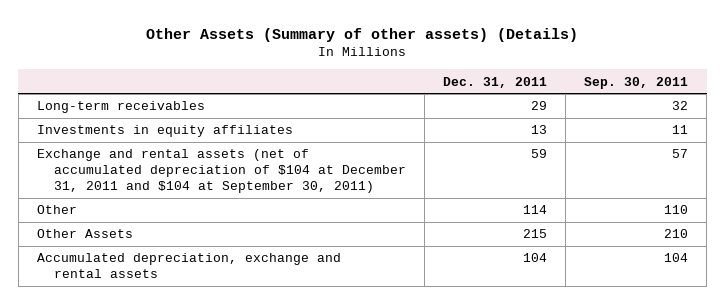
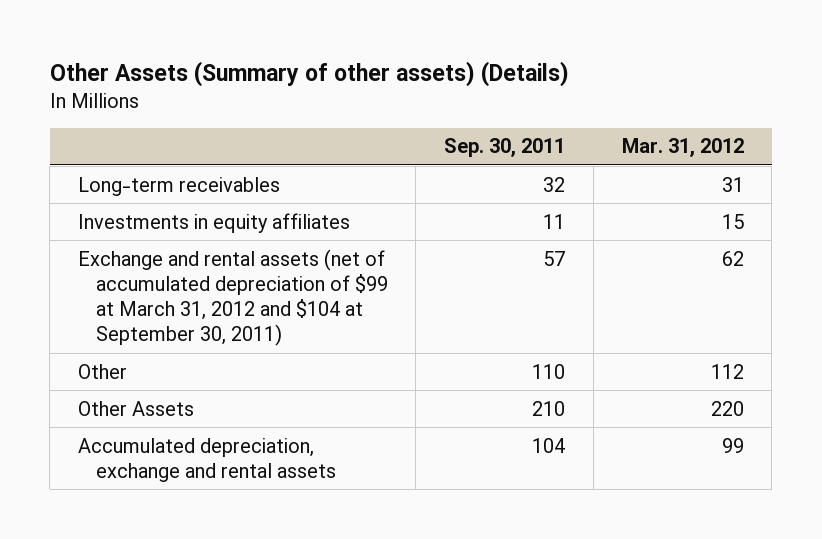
[442,76,547,88] Dec. 31, 2011 -> none
none -> [621,138,744,158] Mar. 31, 2012
[36,149,406,194] Exchange and rental assets (net of accumulated depreciation of $104 at December 31, 2011 and $104 at September 30, 2011) -> [78,248,388,347] Exchange and rental assets (net of accumulated depreciation of $99 at March 31, 2012 and $104 at September 30, 2011)

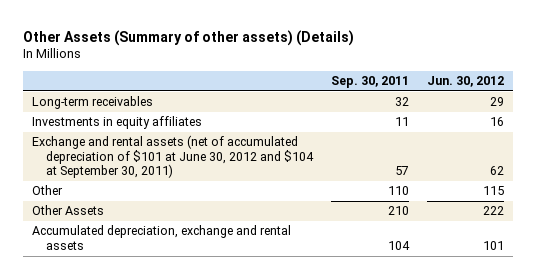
[621,138,744,158] Mar. 31, 2012 -> none
none -> [427,76,505,88] Jun. 30, 2012
[78,248,388,347] Exchange and rental assets (net of accumulated depreciation of $99 at March 31, 2012 and $104 at September 30, 2011) -> [31,135,314,179] Exchange and rental assets (net of accumulated depreciation of $101 at June 30, 2012 and $104 at September 30, 2011)

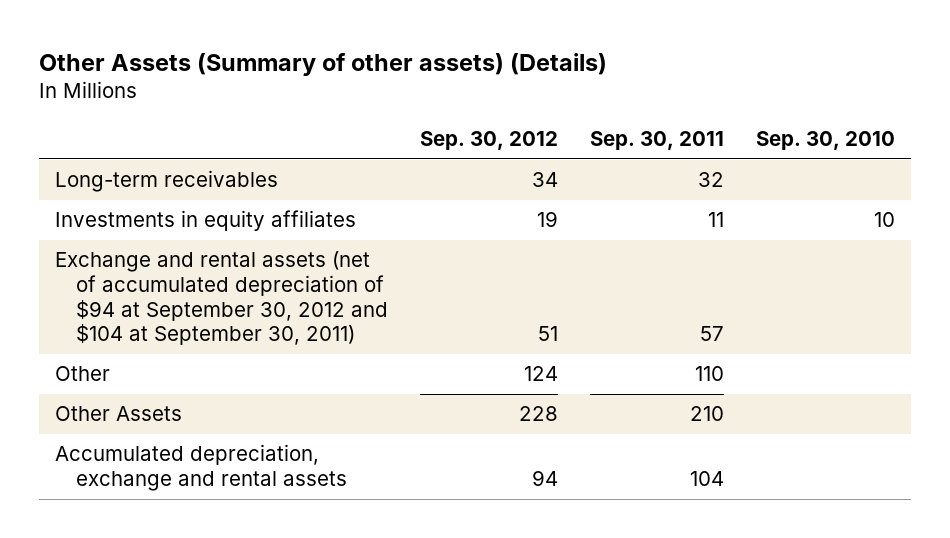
[427,76,505,88] Jun. 30, 2012 -> none
none -> [420,131,559,151] Sep. 30, 2012
none -> [755,131,895,151] Sep. 30, 2010
[31,135,314,179] Exchange and rental assets (net of accumulated depreciation of $101 at June 30, 2012 and $104 at September 30, 2011) -> [54,251,389,346] Exchange and rental assets (net of accumulated depreciation of $94 at September 30, 2012 and $104 at September 30, 2011)

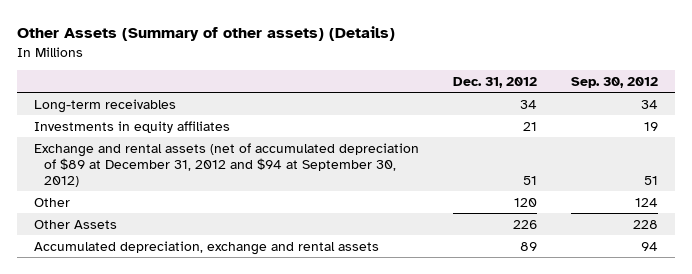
[589,131,724,151] Sep. 30, 2011 -> none
[755,131,895,151] Sep. 30, 2010 -> none
none -> [453,76,538,88] Dec. 31, 2012
[54,251,389,346] Exchange and rental assets (net of accumulated depreciation of $94 at September 30, 2012 and $104 at September 30, 2011) -> [33,142,419,187] Exchange and rental assets (net of accumulated depreciation of $89 at December 31, 2012 and $94 at September 30, 2012)

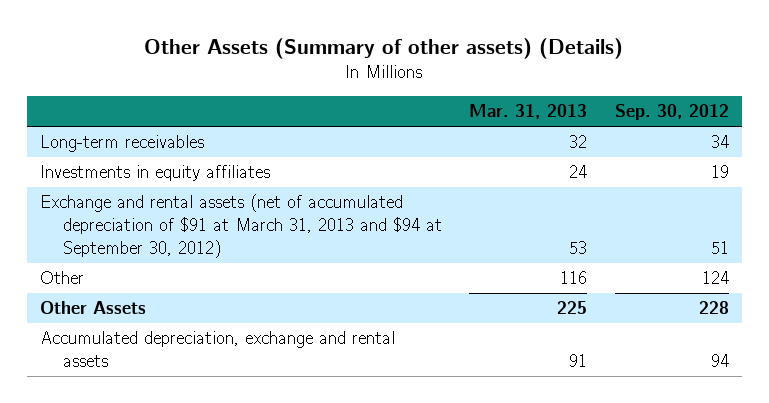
[453,76,538,88] Dec. 31, 2012 -> none
none -> [469,103,588,119] Mar. 31, 2013
[33,142,419,187] Exchange and rental assets (net of accumulated depreciation of $89 at December 31, 2012 and $94 at September 30, 2012) -> [40,194,443,259] Exchange and rental assets (net of accumulated depreciation of $91 at March 31, 2013 and $94 at September 30, 2012)

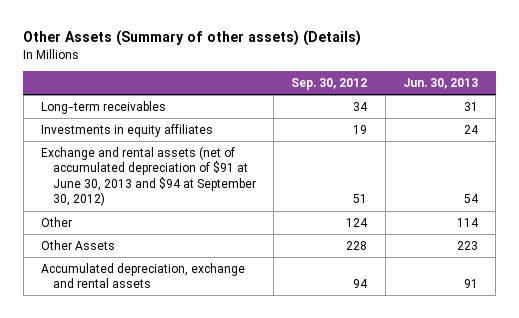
[469,103,588,119] Mar. 31, 2013 -> none
none -> [402,78,478,90] Jun. 30, 2013
[40,194,443,259] Exchange and rental assets (net of accumulated depreciation of $91 at March 31, 2013 and $94 at September 30, 2012) -> [41,145,256,207] Exchange and rental assets (net of accumulated depreciation of $91 at June 30, 2013 and $94 at September 30, 2012)

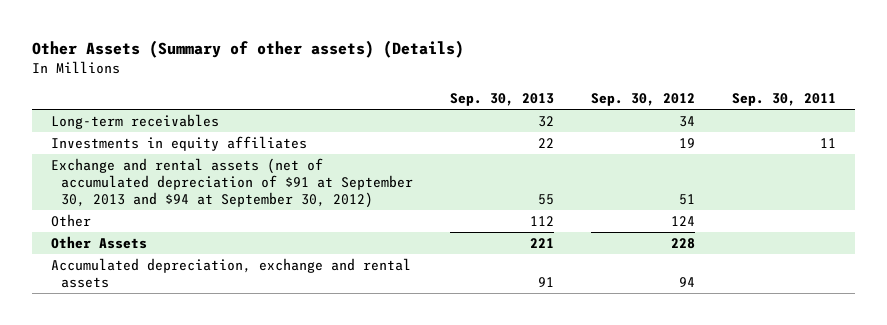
[402,78,478,90] Jun. 30, 2013 -> none
none -> [449,93,554,107] Sep. 30, 2013
none -> [732,93,837,107] Sep. 30, 2011
[41,145,256,207] Exchange and rental assets (net of accumulated depreciation of $91 at June 30, 2013 and $94 at September 30, 2012) -> [50,158,413,209] Exchange and rental assets (net of accumulated depreciation of $91 at September 30, 2013 and $94 at September 30, 2012)

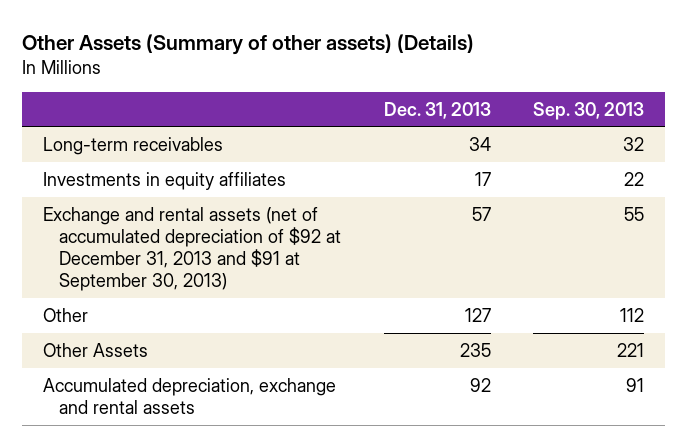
[591,93,696,107] Sep. 30, 2012 -> none
[732,93,837,107] Sep. 30, 2011 -> none
none -> [383,101,491,119] Dec. 31, 2013
[50,158,413,209] Exchange and rental assets (net of accumulated depreciation of $91 at September 30, 2013 and $94 at September 30, 2012) -> [43,206,342,292] Exchange and rental assets (net of accumulated depreciation of $92 at December 31, 2013 and $91 at September 30, 2013)

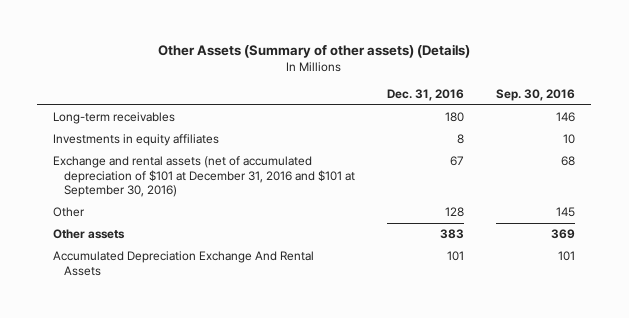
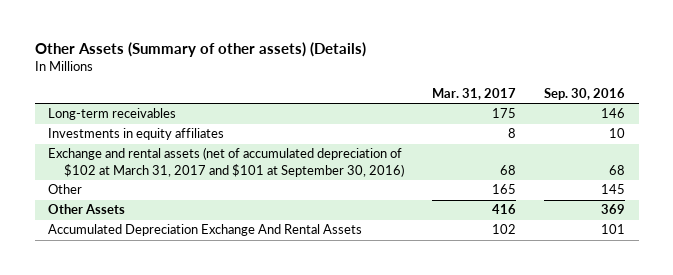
[387,89,465,102] Dec. 31, 2016 -> none
none -> [431,88,516,101] Mar. 31, 2017
[53,156,356,198] Exchange and rental assets (net of accumulated depreciation of $101 at December 31, 2016 and $101 at September 30, 2016) -> [48,147,405,177] Exchange and rental assets (net of accumulated depreciation of $102 at March 31, 2017 and $101 at September 30, 2016)
[53,229,126,240] Other assets -> [48,204,126,215] Other Assets

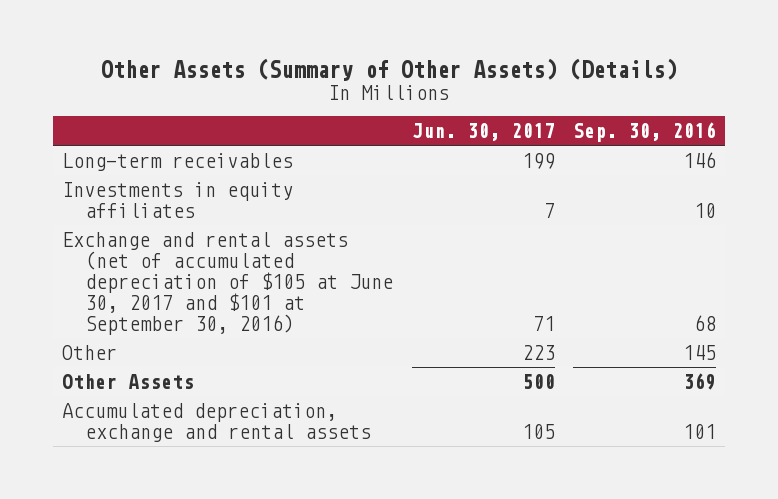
[34,42,366,58] Other Assets (Summary of other assets) (Details) -> [101,58,678,82] Other Assets (Summary of Other Assets) (Details)
[431,88,516,101] Mar. 31, 2017 -> none
none -> [411,123,555,142] Jun. 30, 2017
[48,147,405,177] Exchange and rental assets (net of accumulated depreciation of $102 at March 31, 2017 and $101 at September 30, 2016) -> [62,231,394,336] Exchange and rental assets (net of accumulated depreciation of $105 at June 30, 2017 and $101 at September 30, 2016)
[48,224,363,237] Accumulated Depreciation Exchange And Rental Assets -> [62,402,372,442] Accumulated depreciation, exchange and rental assets

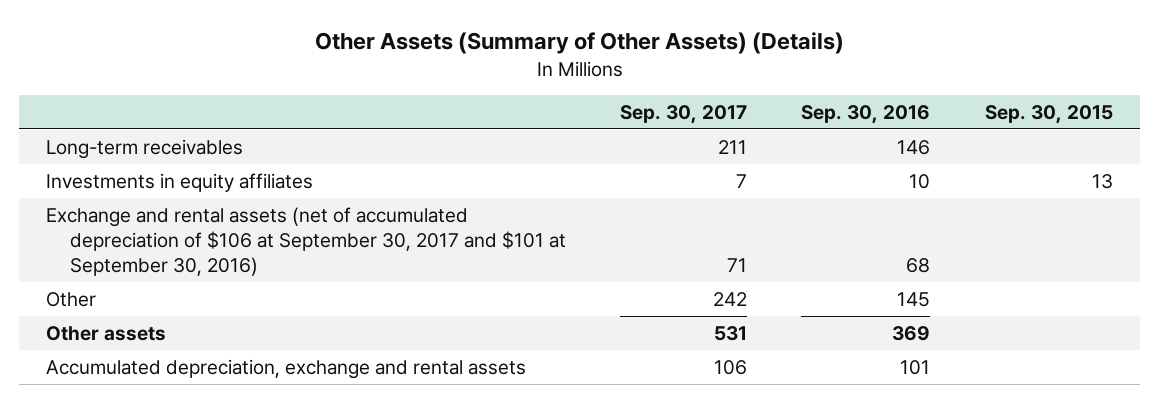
[411,123,555,142] Jun. 30, 2017 -> none
none -> [619,104,747,124] Sep. 30, 2017
none -> [984,104,1113,124] Sep. 30, 2015
[62,231,394,336] Exchange and rental assets (net of accumulated depreciation of $105 at June 30, 2017 and $101 at September 30, 2016) -> [46,206,566,276] Exchange and rental assets (net of accumulated depreciation of $106 at September 30, 2017 and $101 at September 30, 2016)
[62,373,195,389] Other Assets -> [46,325,167,341] Other assets

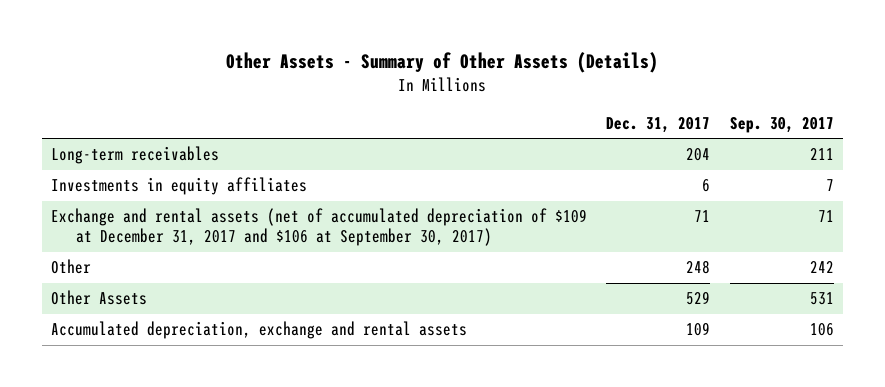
[314,32,844,55] Other Assets (Summary of Other Assets) (Details) -> [226,51,659,73] Other Assets - Summary of Other Assets (Details)
[801,104,931,124] Sep. 30, 2016 -> none
[984,104,1113,124] Sep. 30, 2015 -> none
none -> [606,116,711,133] Dec. 31, 2017
[46,206,566,276] Exchange and rental assets (net of accumulated depreciation of $106 at September 30, 2017 and $101 at September 30, 2016) -> [51,208,588,247] Exchange and rental assets (net of accumulated depreciation of $109 at December 31, 2017 and $106 at September 30, 2017)
[46,325,167,341] Other assets -> [51,290,148,306] Other Assets

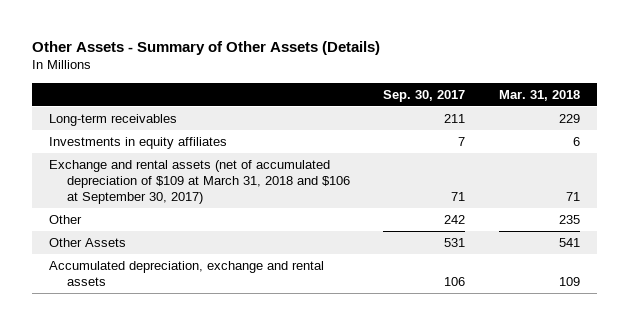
[606,116,711,133] Dec. 31, 2017 -> none
none -> [499,89,581,101] Mar. 31, 2018
[51,208,588,247] Exchange and rental assets (net of accumulated depreciation of $109 at December 31, 2017 and $106 at September 30, 2017) -> [48,160,350,204] Exchange and rental assets (net of accumulated depreciation of $109 at March 31, 2018 and $106 at September 30, 2017)

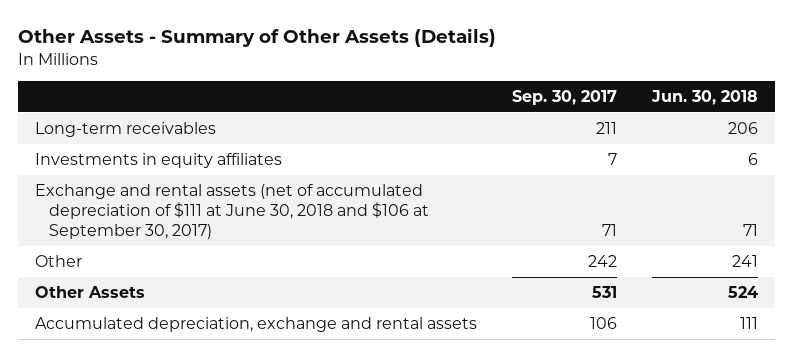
[499,89,581,101] Mar. 31, 2018 -> none
none -> [650,89,758,105] Jun. 30, 2018
[48,160,350,204] Exchange and rental assets (net of accumulated depreciation of $109 at March 31, 2018 and $106 at September 30, 2017) -> [35,184,430,240] Exchange and rental assets (net of accumulated depreciation of $111 at June 30, 2018 and $106 at September 30, 2017)

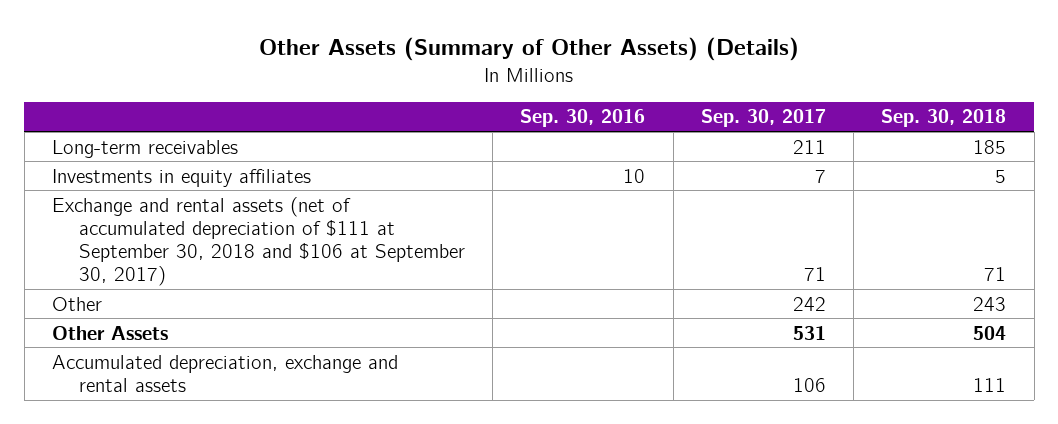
[17,27,496,47] Other Assets - Summary of Other Assets (Details) -> [259,37,800,62] Other Assets (Summary of Other Assets) (Details)
[650,89,758,105] Jun. 30, 2018 -> none
none -> [520,109,646,128] Sep. 30, 2016
none -> [881,109,1007,128] Sep. 30, 2018
[35,184,430,240] Exchange and rental assets (net of accumulated depreciation of $111 at June 30, 2018 and $106 at September 30, 2017) -> [52,196,466,287] Exchange and rental assets (net of accumulated depreciation of $111 at September 30, 2018 and $106 at September 30, 2017)

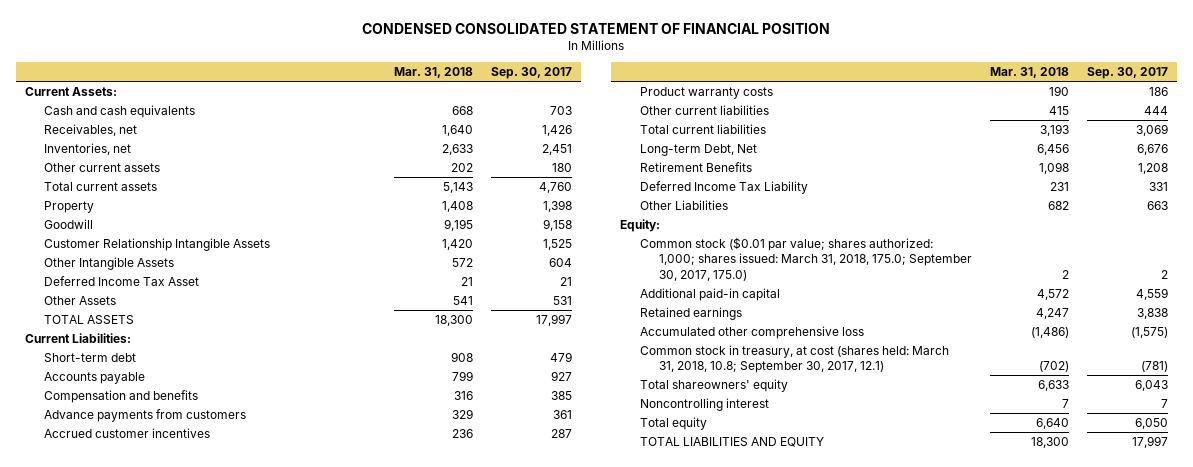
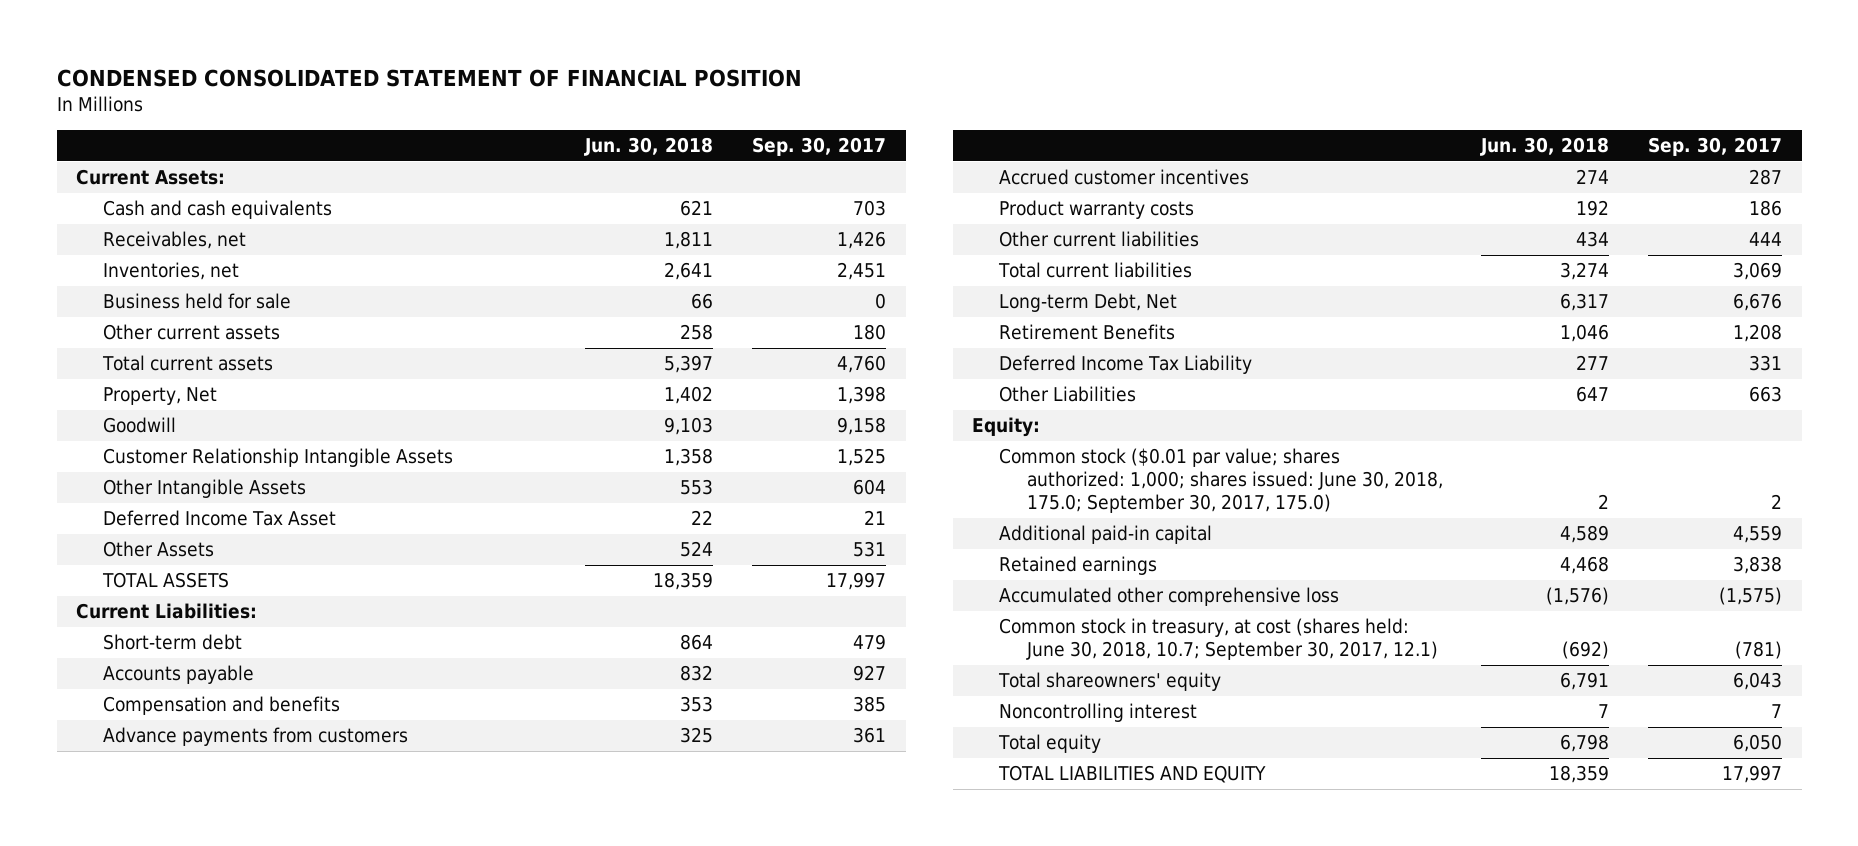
[394,67,474,79] Mar. 31, 2018 -> none
none -> [584,137,714,157] Jun. 30, 2018
none -> [103,293,292,310] Business held for sale
[43,200,94,213] Property -> [103,387,218,406] Property, Net
[639,236,972,281] Common stock ($0.01 par value; shares authorized: 1,000; shares issued: March 31, 2018, 175.0; September 30, 2017, 175.0) -> [999,448,1443,514] Common stock ($0.01 par value; shares authorized: 1,000; shares issued: June 30, 2018, 175.0; September 30, 2017, 175.0)
[639,344,949,374] Common stock in treasury, at cost (shares held: March 31, 2018, 10.8; September 30, 2017, 12.1) -> [999,618,1438,661] Common stock in treasury, at cost (shares held: June 30, 2018, 10.7; September 30, 2017, 12.1)

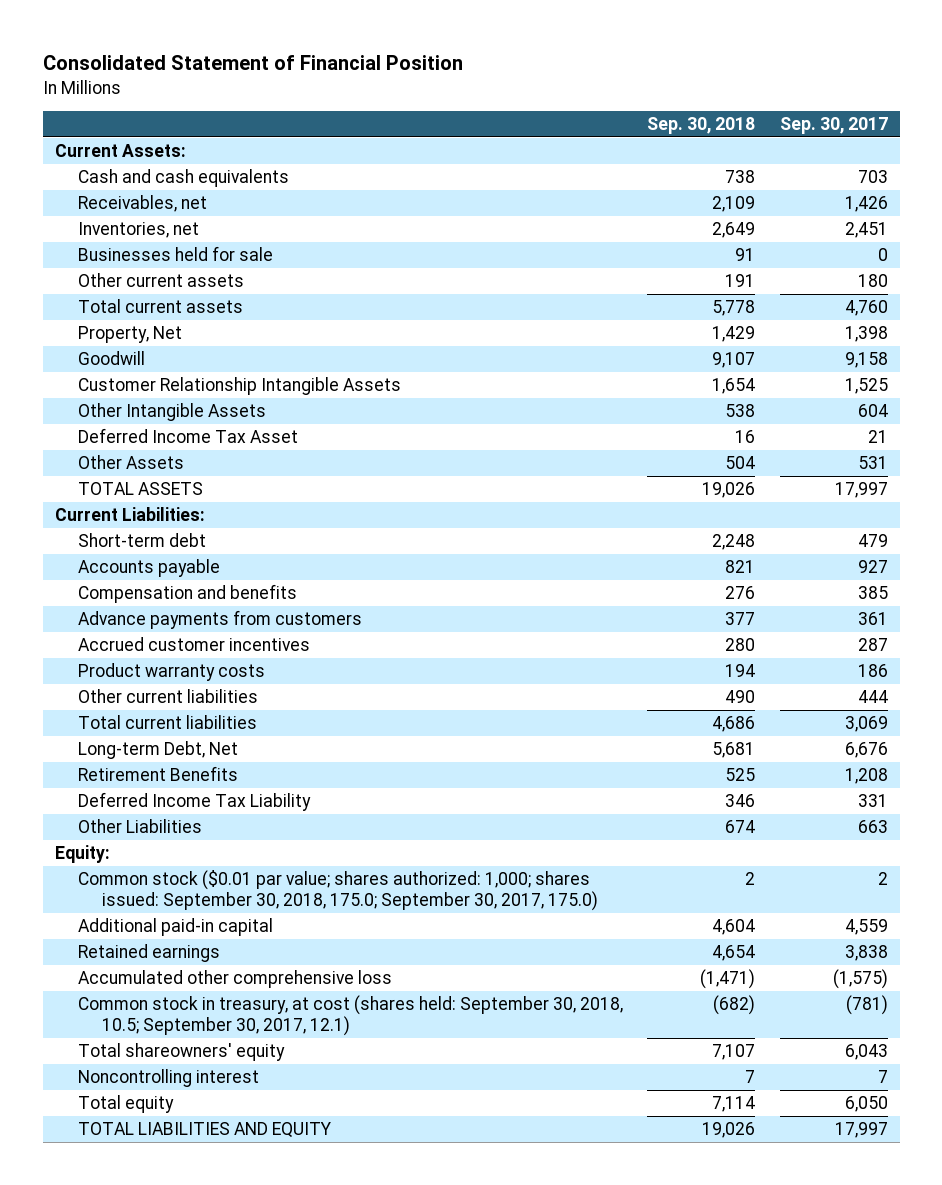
[56,68,802,87] CONDENSED CONSOLIDATED STATEMENT OF FINANCIAL POSITION -> [42,54,463,70] Consolidated Statement of Financial Position
[584,137,714,157] Jun. 30, 2018 -> none
none -> [647,117,756,135] Sep. 30, 2018
[103,293,292,310] Business held for sale -> [78,246,274,262] Businesses held for sale
[999,448,1443,514] Common stock ($0.01 par value; shares authorized: 1,000; shares issued: June 30, 2018, 175.0; September 30, 2017, 175.0) -> [78,870,598,912] Common stock ($0.01 par value; shares authorized: 1,000; shares issued: September 30, 2018, 175.0; September 30, 2017, 175.0)
[999,618,1438,661] Common stock in treasury, at cost (shares held: June 30, 2018, 10.7; September 30, 2017, 12.1) -> [78,995,624,1037] Common stock in treasury, at cost (shares held: September 30, 2018, 10.5; September 30, 2017, 12.1)

